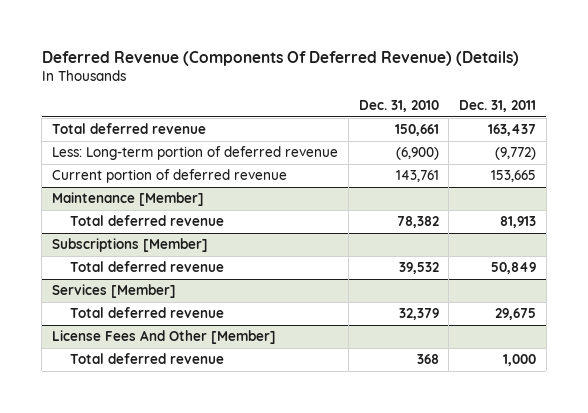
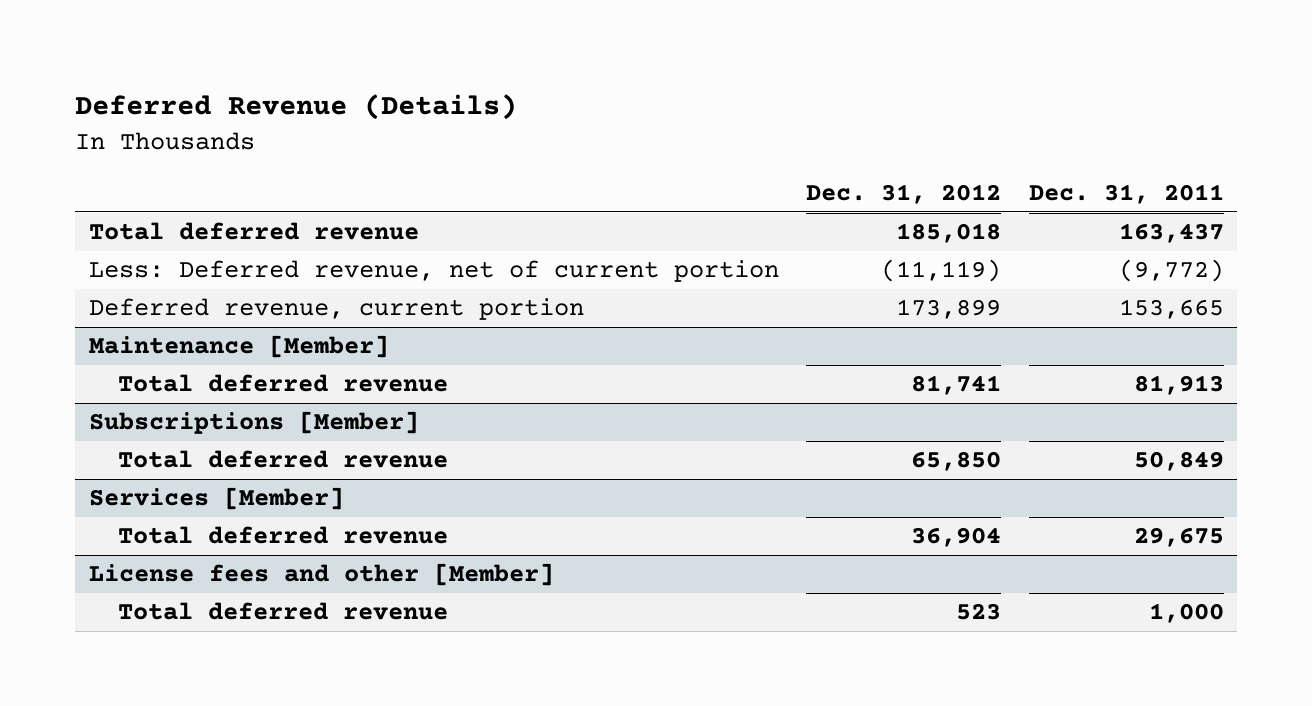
[41,50,519,66] Deferred Revenue (Components Of Deferred Revenue) (Details) -> [74,94,517,121] Deferred Revenue (Details)
[358,100,439,113] Dec. 31, 2010 -> none
none -> [806,184,1002,205] Dec. 31, 2012
[52,146,339,161] Less: Long-term portion of deferred revenue -> [88,260,779,283] Less: Deferred revenue, net of current portion
[52,169,288,184] Current portion of deferred revenue -> [88,298,584,321] Deferred revenue, current portion
[52,330,277,345] License Fees And Other [Member] -> [88,563,554,587] License fees and other [Member]

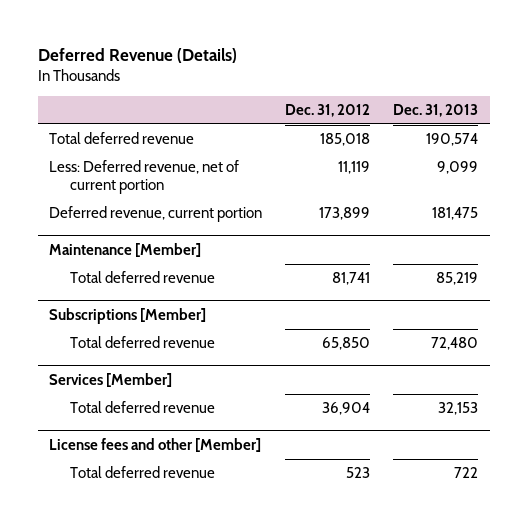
[1028,184,1224,205] Dec. 31, 2011 -> none
none -> [393,104,479,118] Dec. 31, 2013
[881,259,1002,283] (11,119) -> [338,161,371,175] 11,119

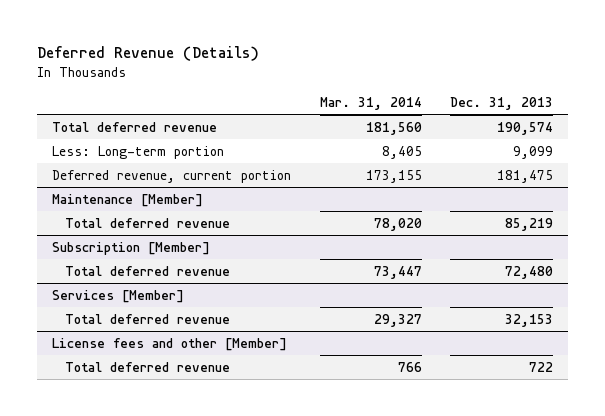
[285,104,371,118] Dec. 31, 2012 -> none
none -> [319,97,422,111] Mar. 31, 2014
[49,160,240,195] Less: Deferred revenue, net of current portion -> [51,145,224,159] Less: Long-term portion
[49,308,207,325] Subscriptions [Member] -> [51,241,210,255] Subscription [Member]

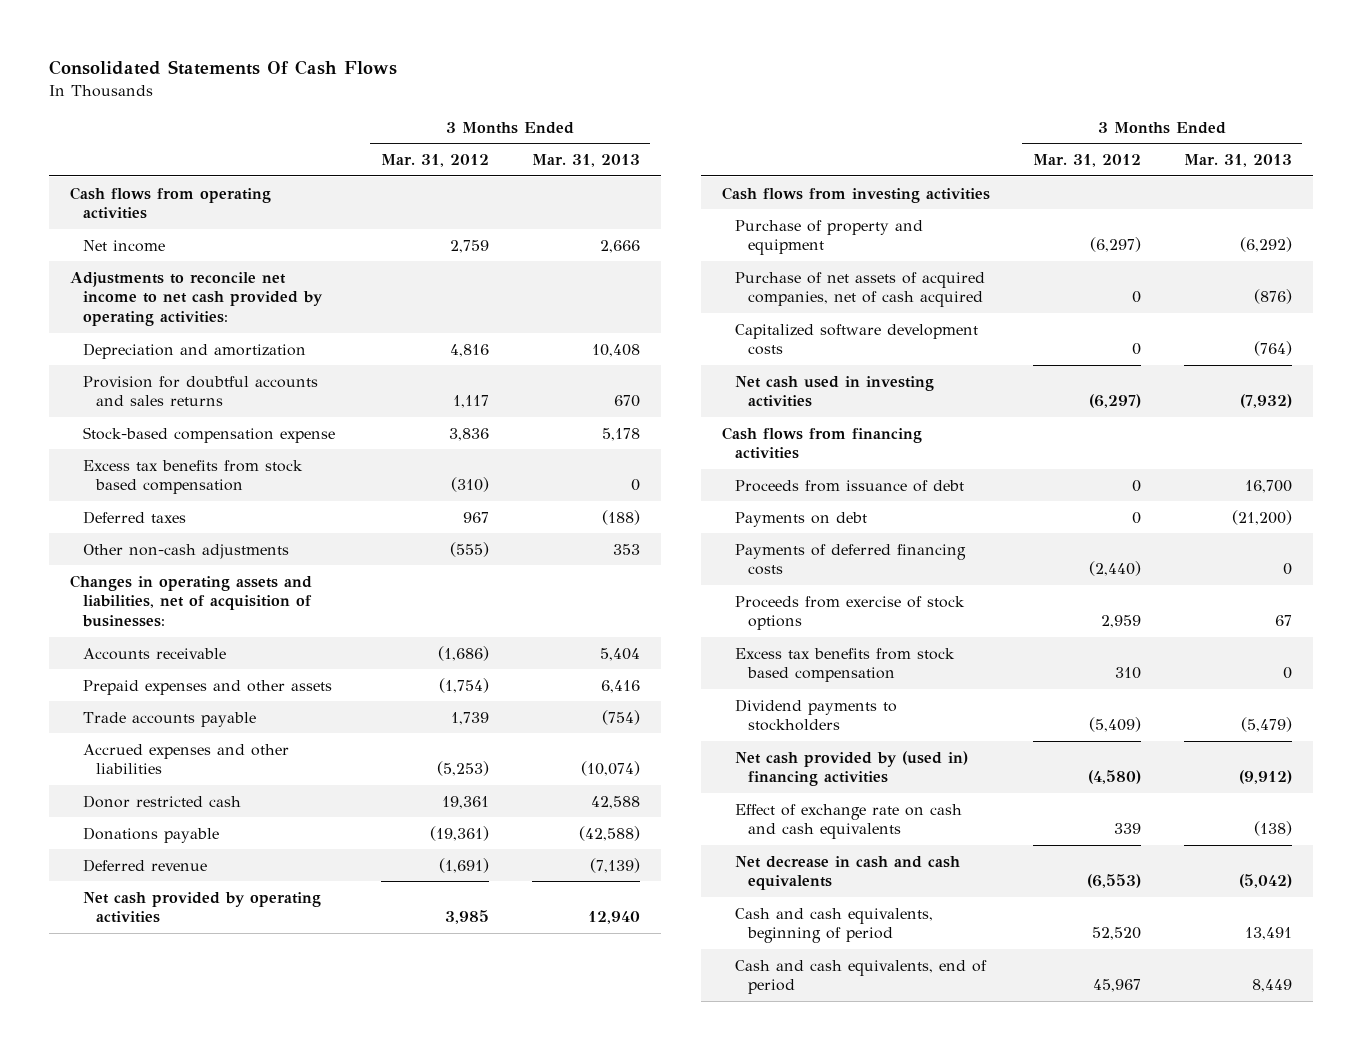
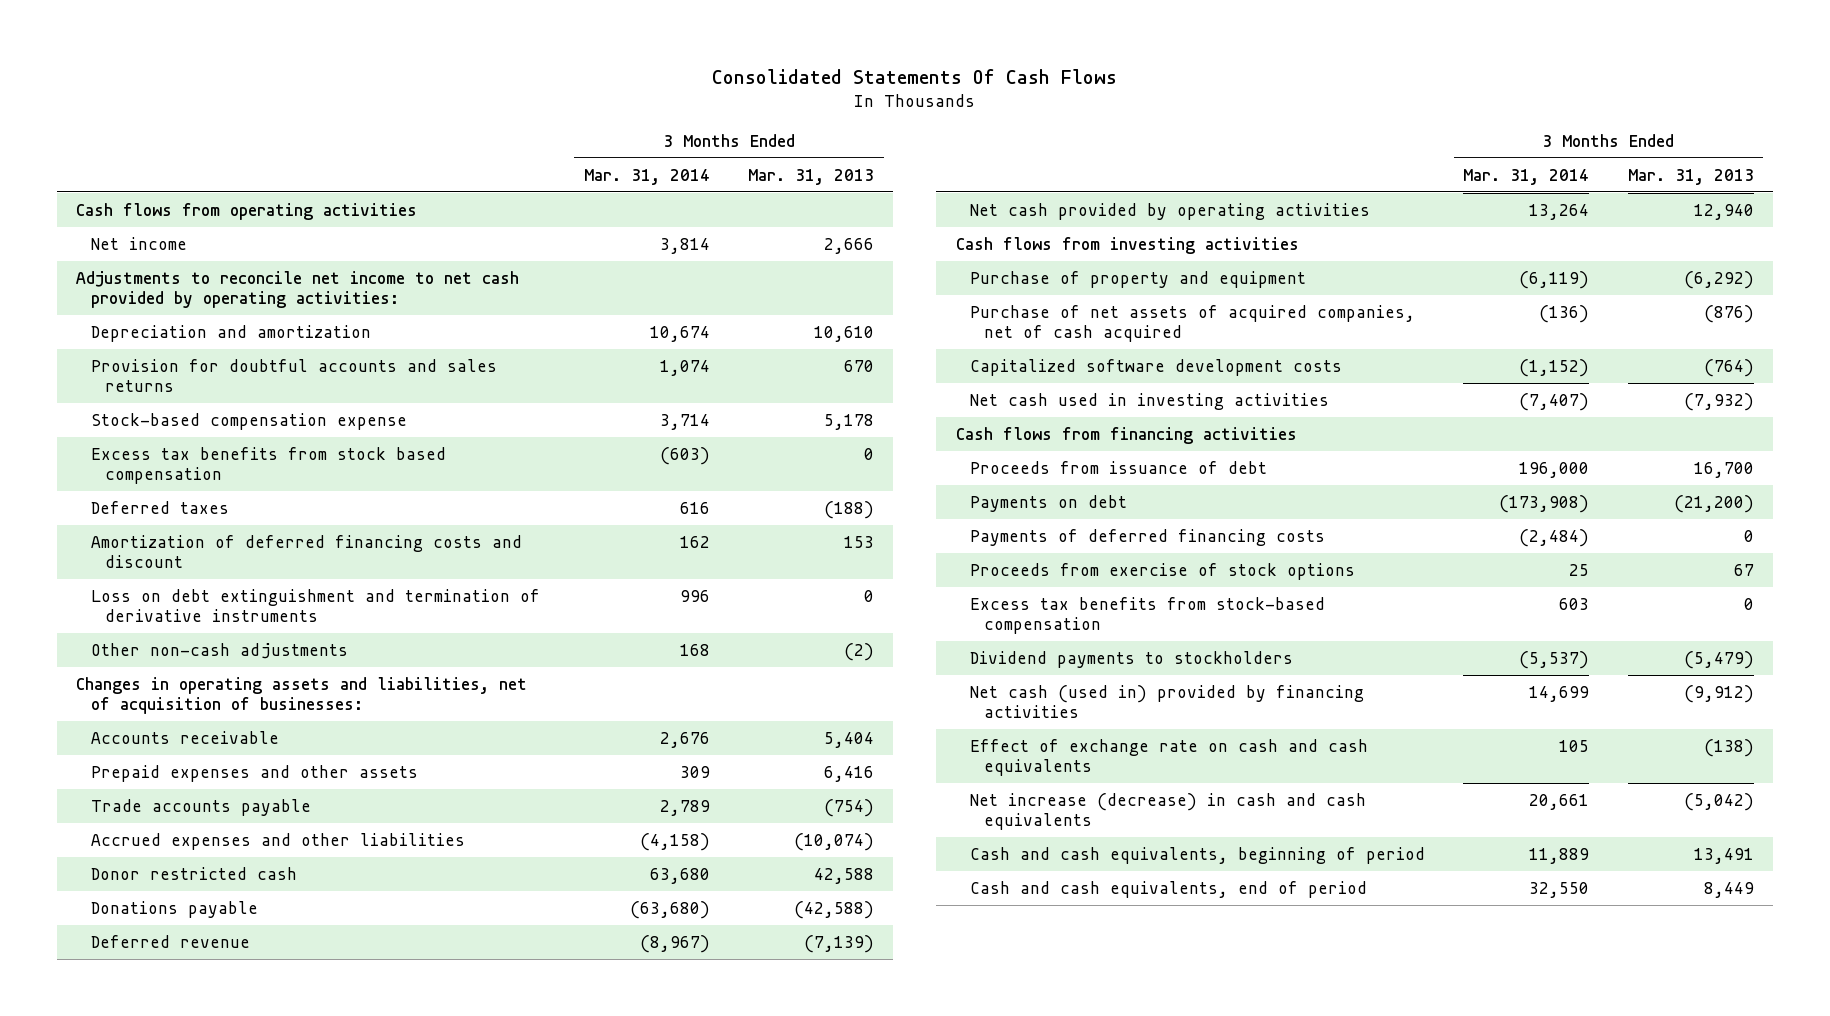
[381,154,490,168] Mar. 31, 2012 -> none
none -> [583,168,710,185] Mar. 31, 2014
[591,343,640,357] 10,408 -> [814,325,875,342] 10,610
none -> [90,534,522,568] Amortization of deferred financing costs and discount
none -> [90,588,540,622] Loss on debt extinguishment and termination of derivative instruments
[612,543,640,555] 353 -> [844,642,875,661] (2)
[735,647,956,683] Excess tax benefits from stock based compensation -> [969,596,1325,634] Excess tax benefits from stock-based compensation
[735,750,969,787] Net cash provided by (used in) financing activities -> [969,684,1364,718] Net cash (used in) provided by financing activities
[735,855,961,891] Net decrease in cash and cash equivalents -> [969,792,1366,830] Net increase (decrease) in cash and cash equivalents

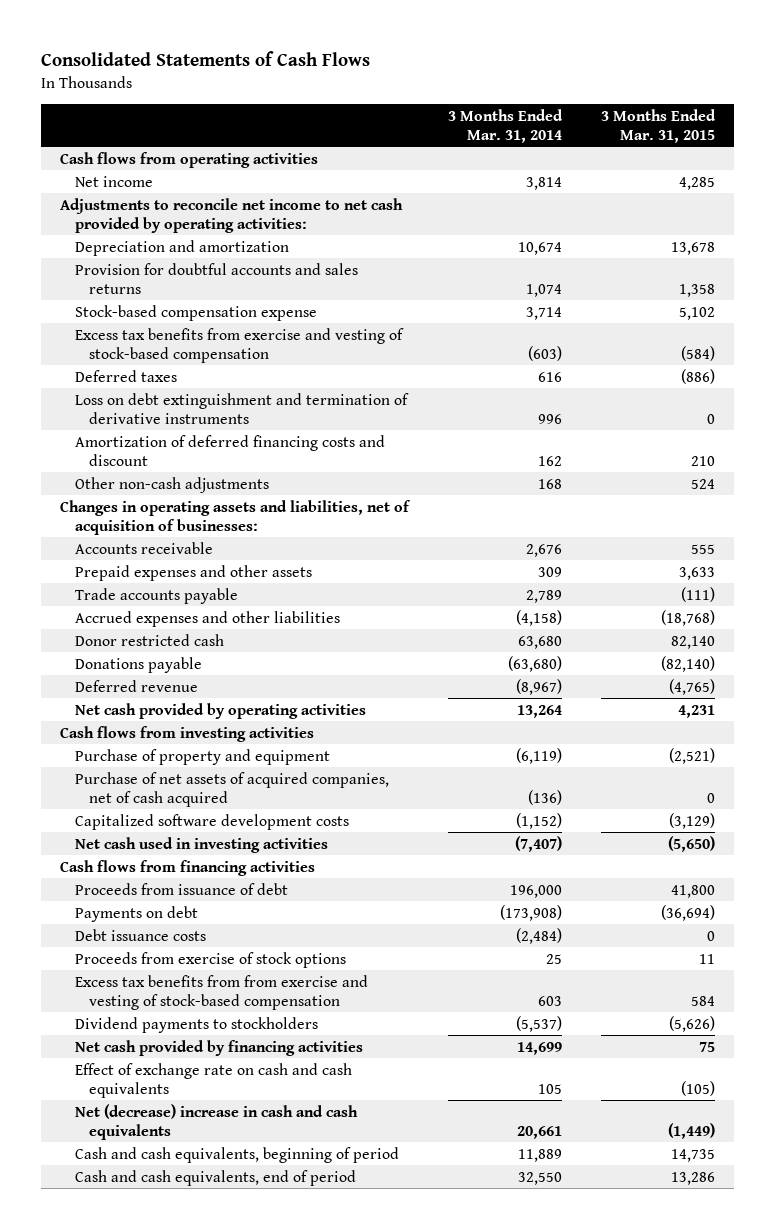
[711,68,1117,84] Consolidated Statements Of Cash Flows -> [40,50,370,66] Consolidated Statements of Cash Flows
[748,168,875,185] Mar. 31, 2013 -> none
none -> [600,108,716,143] 3 Months Ended Mar. 31, 2015
[90,446,446,484] Excess tax benefits from stock based compensation -> [74,327,404,363] Excess tax benefits from exercise and vesting of stock-based compensation
[90,534,522,568] Amortization of deferred financing costs and discount -> [74,434,385,466] Amortization of deferred financing costs and discount
[969,528,1325,546] Payments of deferred financing costs -> [74,928,206,941] Debt issuance costs
[969,596,1325,634] Excess tax benefits from stock-based compensation -> [74,974,368,1010] Excess tax benefits from from exercise and vesting of stock-based compensation
[969,684,1364,718] Net cash (used in) provided by financing activities -> [74,1039,363,1056] Net cash provided by financing activities
[969,792,1366,830] Net increase (decrease) in cash and cash equivalents -> [74,1103,358,1140] Net (decrease) increase in cash and cash equivalents

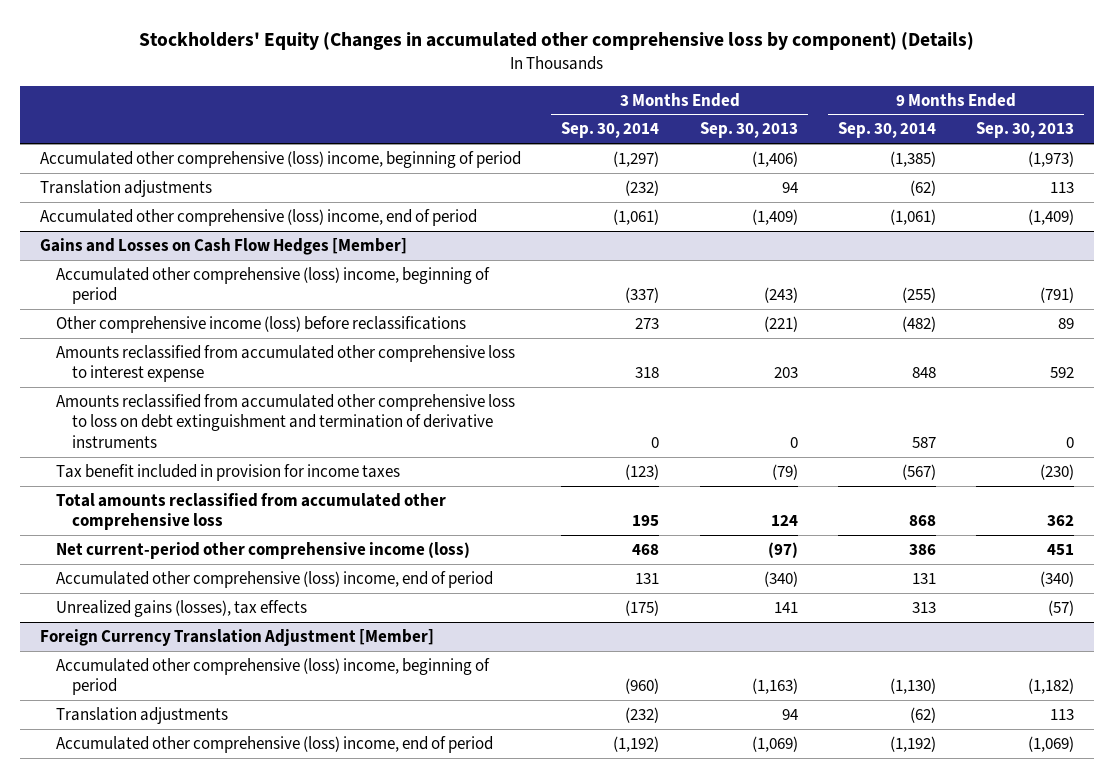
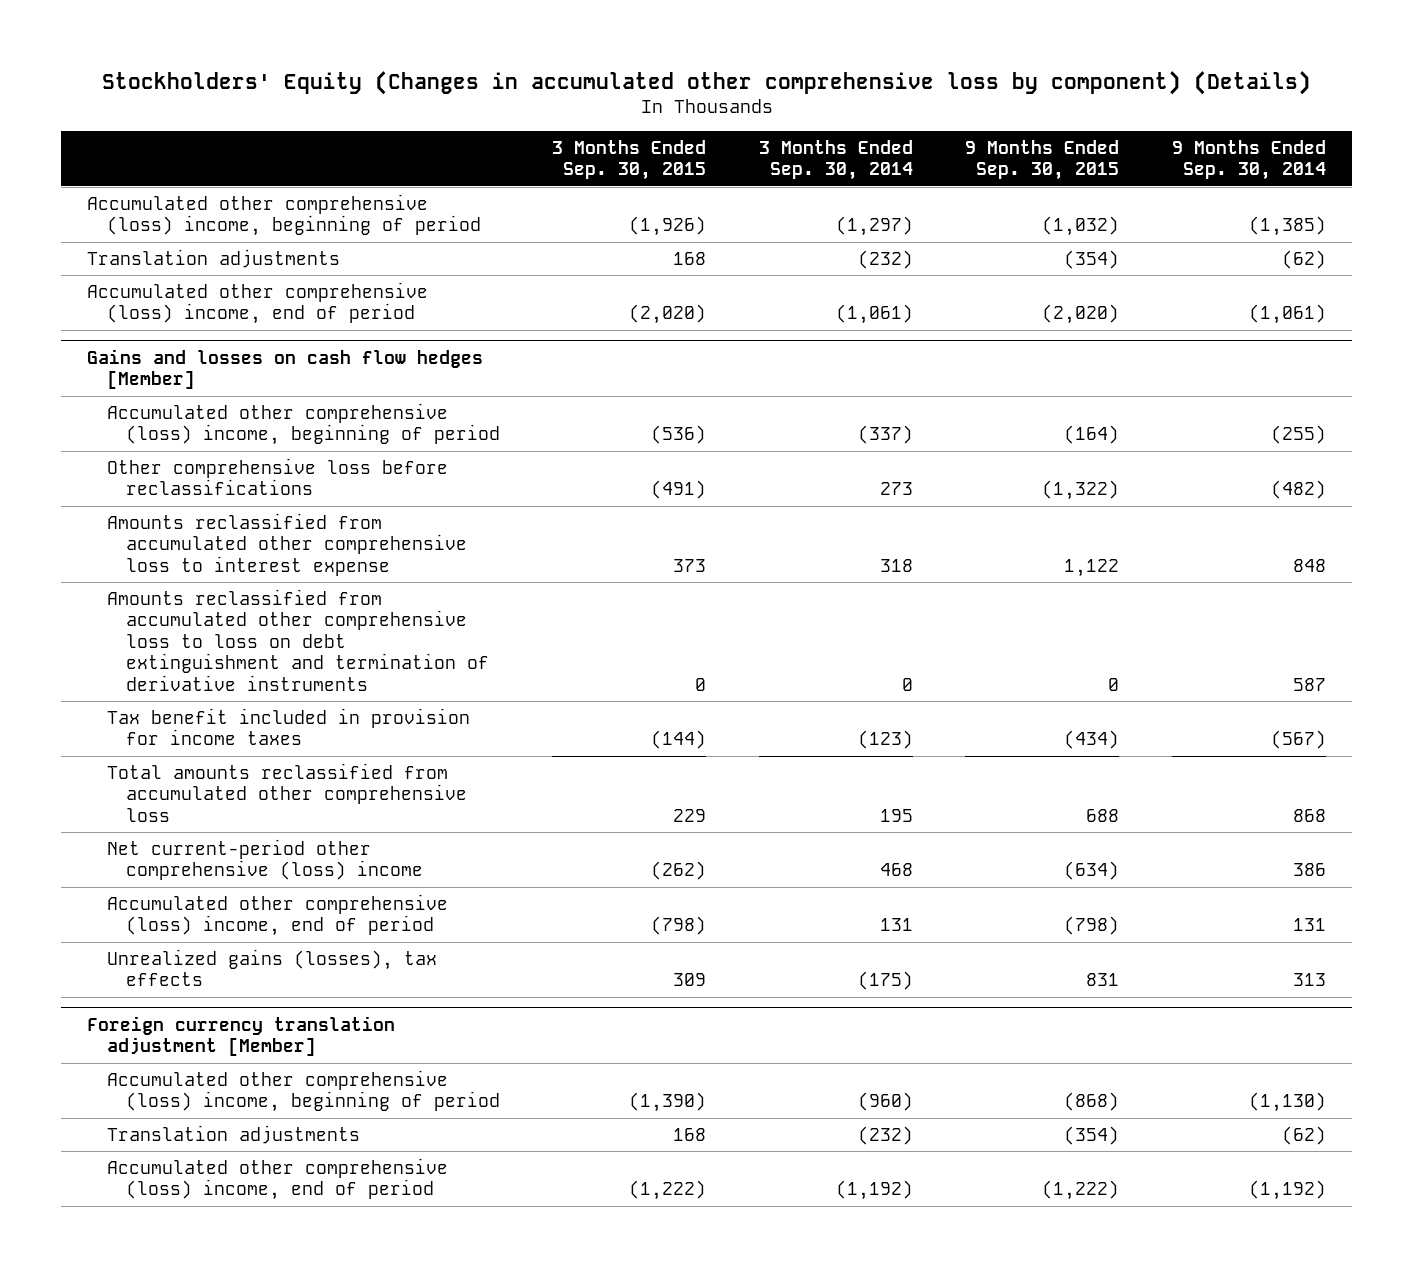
[699,122,798,139] Sep. 30, 2013 -> none
[976,122,1075,139] Sep. 30, 2013 -> none
none -> [552,139,707,181] 3 Months Ended Sep. 30, 2015
none -> [965,139,1120,181] 9 Months Ended Sep. 30, 2015
[40,237,408,255] Gains and Losses on Cash Flow Hedges [Member] -> [87,348,484,390] Gains and losses on cash flow hedges [Member]
[56,315,467,333] Other comprehensive income (loss) before reclassifications -> [106,457,448,496] Other comprehensive loss before reclassifications
[56,541,471,559] Net current-period other comprehensive income (loss) -> [106,838,423,881] Net current-period other comprehensive (loss) income
[40,628,435,646] Foreign Currency Translation Adjustment [Member] -> [87,1015,396,1057] Foreign currency translation adjustment [Member]

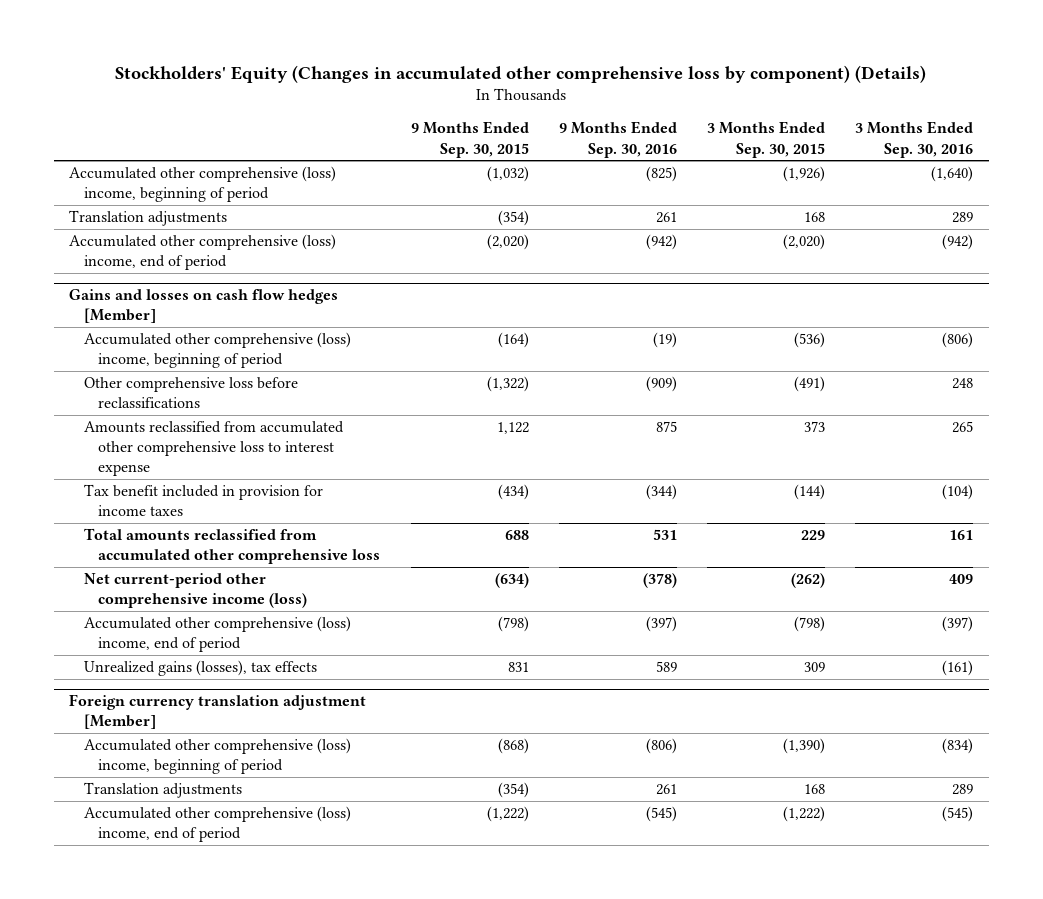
[758,139,913,181] 3 Months Ended Sep. 30, 2014 -> none
[1172,139,1327,181] 9 Months Ended Sep. 30, 2014 -> none
none -> [558,121,677,158] 9 Months Ended Sep. 30, 2016
none -> [855,121,974,158] 3 Months Ended Sep. 30, 2016
[106,588,489,691] Amounts reclassified from accumulated other comprehensive loss to loss on debt extinguishment and termination of derivative instruments -> none
[106,838,423,881] Net current-period other comprehensive (loss) income -> [83,573,308,609] Net current-period other comprehensive income (loss)

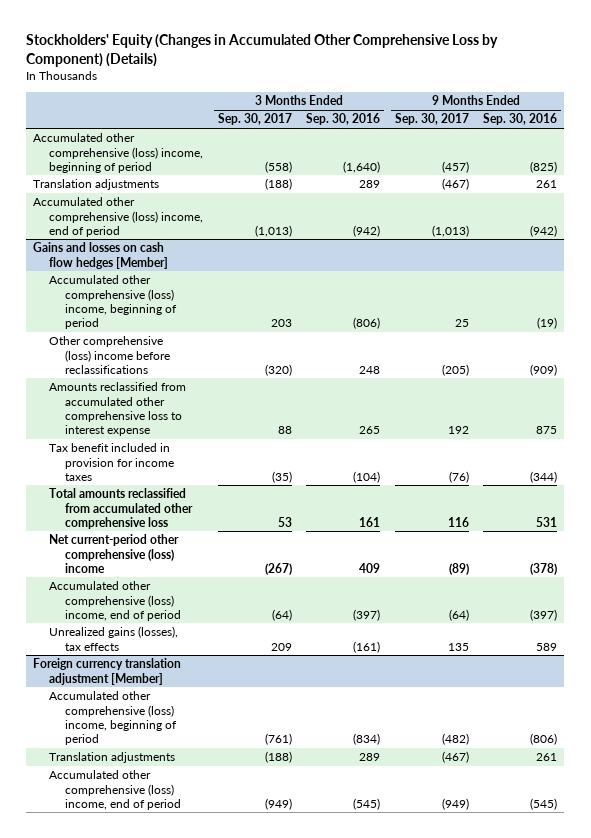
[115,64,927,83] Stockholders' Equity (Changes in accumulated other comprehensive loss by component) (Details) -> [26,33,499,67] Stockholders' Equity (Changes in Accumulated Other Comprehensive Loss by Component) (Details)
[410,121,529,158] 9 Months Ended Sep. 30, 2015 -> none
[707,121,826,158] 3 Months Ended Sep. 30, 2015 -> none
none -> [217,113,292,126] Sep. 30, 2017
none -> [394,113,469,126] Sep. 30, 2017
[83,377,298,409] Other comprehensive loss before reclassifications -> [49,336,171,374] Other comprehensive (loss) income before reclassifications
[83,573,308,609] Net current-period other comprehensive income (loss) -> [49,534,180,573] Net current-period other comprehensive (loss) income

